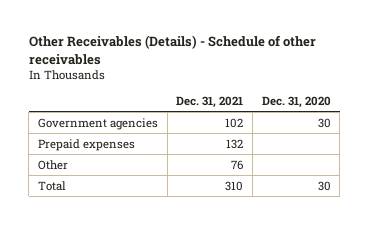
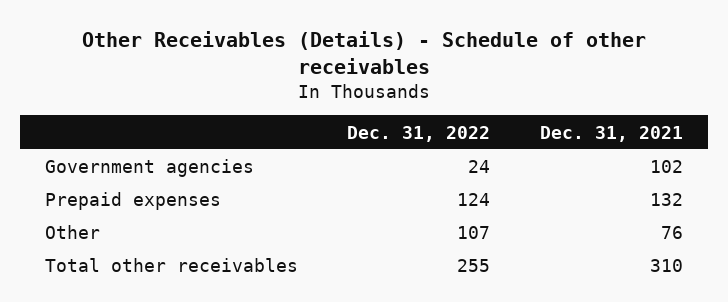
[261,95,331,108] Dec. 31, 2020 -> none
none -> [347,125,491,142] Dec. 31, 2022
[37,180,66,191] Total -> [44,258,298,273] Total other receivables

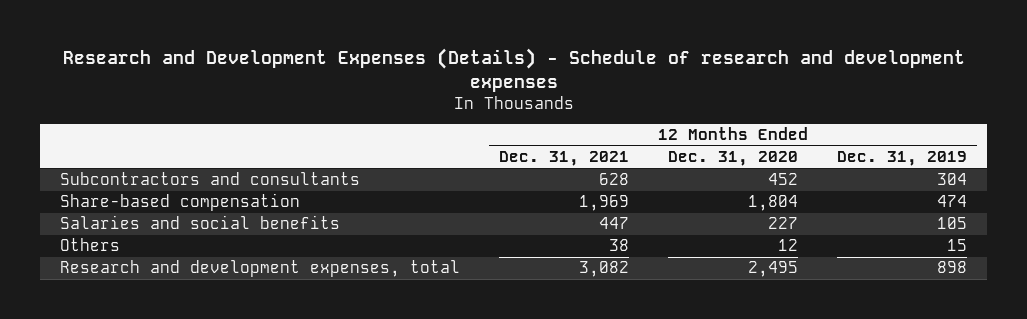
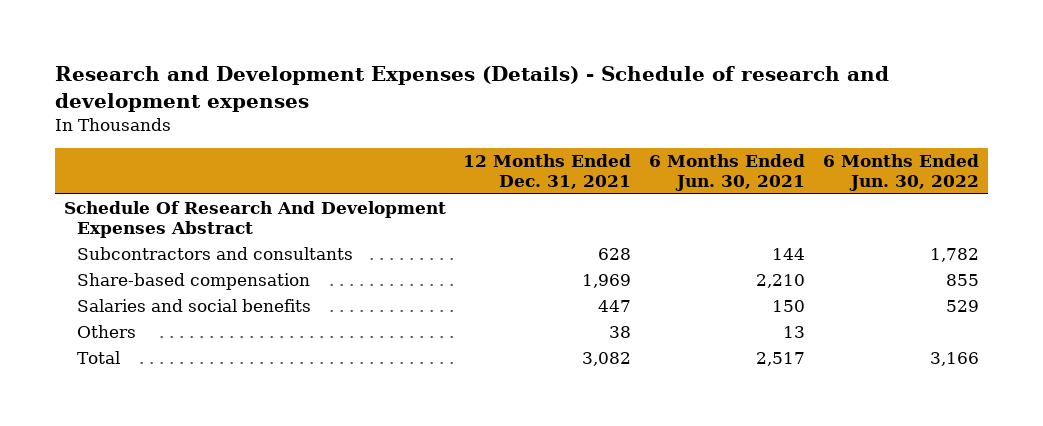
[668,151,799,167] Dec. 31, 2020 -> none
[837,151,968,167] Dec. 31, 2019 -> none
none -> [649,154,806,192] 6 Months Ended Jun. 30, 2021
none -> [822,154,979,192] 6 Months Ended Jun. 30, 2022
none -> [63,201,446,239] Schedule Of Research And Development Expenses Abstract
[59,260,460,278] Research and development expenses, total -> [77,351,121,365] Total

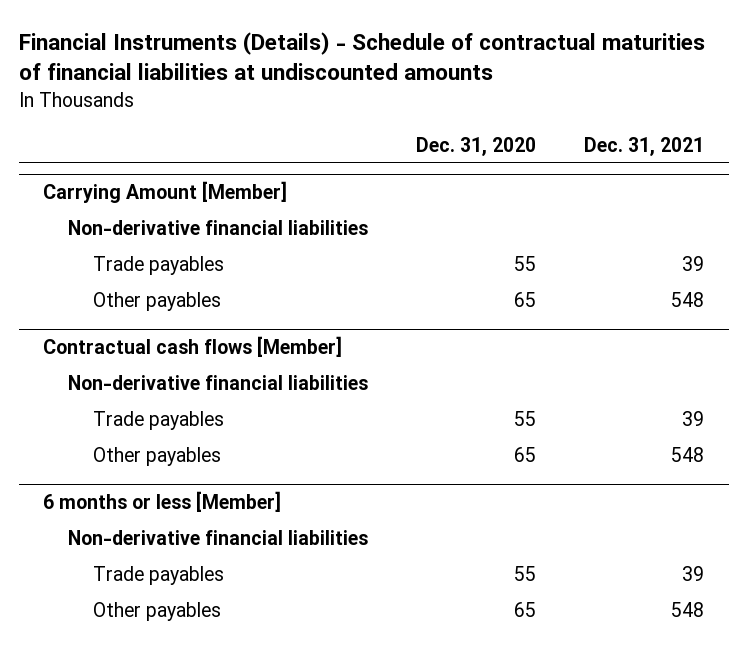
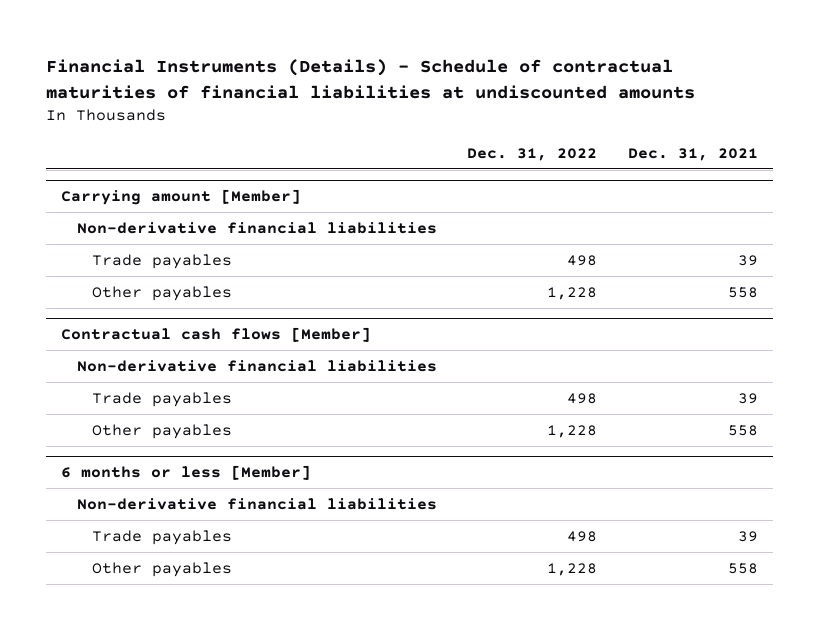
[416,136,537,156] Dec. 31, 2020 -> none
none -> [467,147,598,161] Dec. 31, 2022
[43,181,288,204] Carrying Amount [Member] -> [61,189,302,206] Carrying amount [Member]
[671,291,705,307] 548 -> [727,286,758,298] 558
[671,446,705,462] 548 -> [727,424,758,436] 558
[671,601,705,617] 548 -> [727,562,758,574] 558

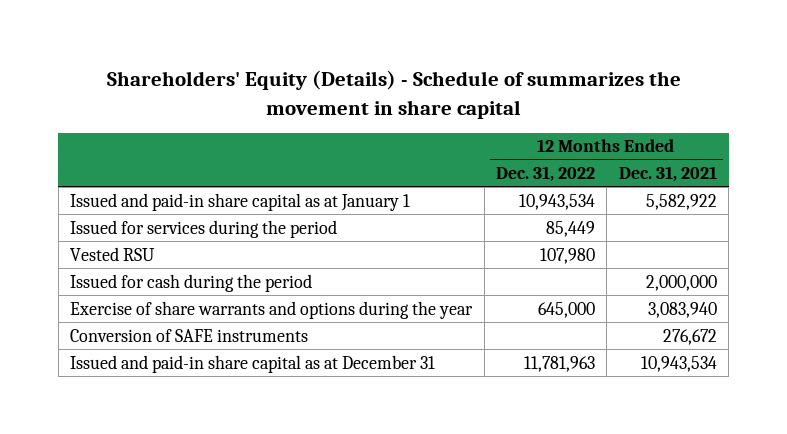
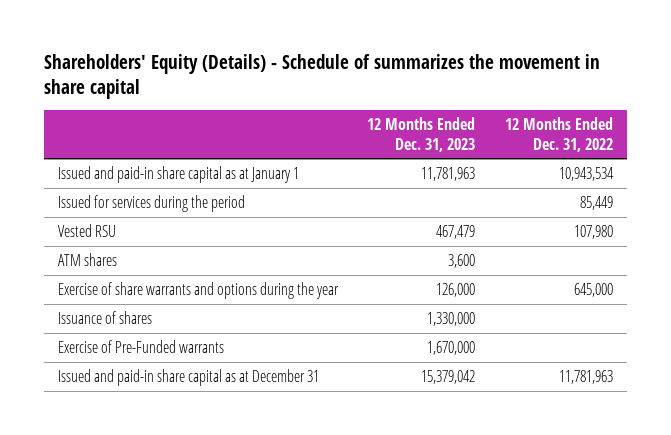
[618,166,717,183] Dec. 31, 2021 -> none
none -> [367,116,476,152] 12 Months Ended Dec. 31, 2023
[70,273,313,292] Issued for cash during the period -> [58,253,118,267] ATM shares
[70,328,309,342] Conversion of SAFE instruments -> none
none -> [58,311,153,325] Issuance of shares
none -> [58,340,225,354] Exercise of Pre-Funded warrants

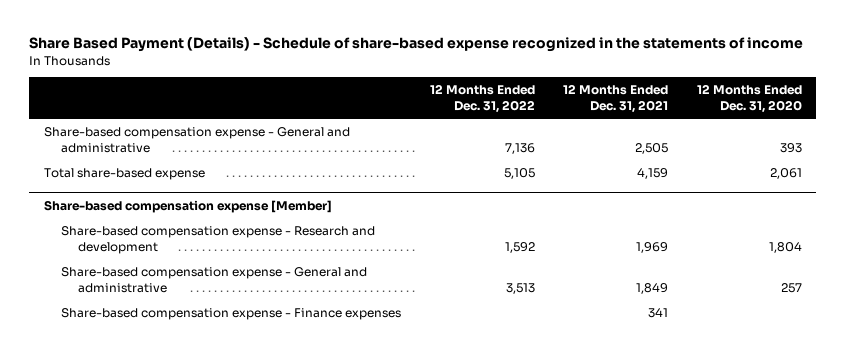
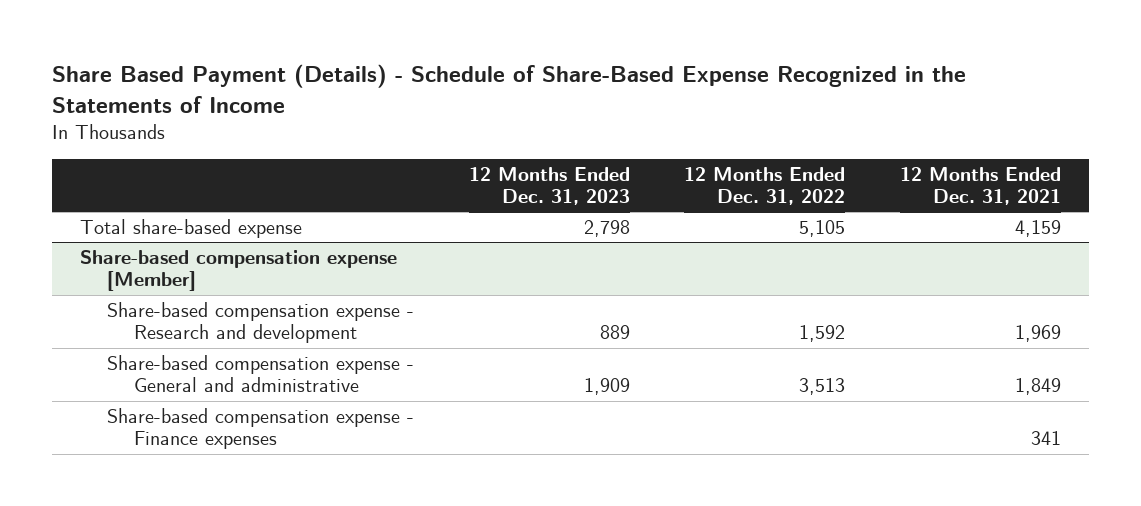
[29,37,804,53] Share Based Payment (Details) - Schedule of share-based expense recognized in the statements of income -> [52,64,967,113] Share Based Payment (Details) - Schedule of Share-Based Expense Recognized in the Statements of Income
[696,84,802,113] 12 Months Ended Dec. 31, 2020 -> none
none -> [468,166,630,206] 12 Months Ended Dec. 31, 2023
[43,127,350,153] Share-based compensation expense - General and administrative -> none

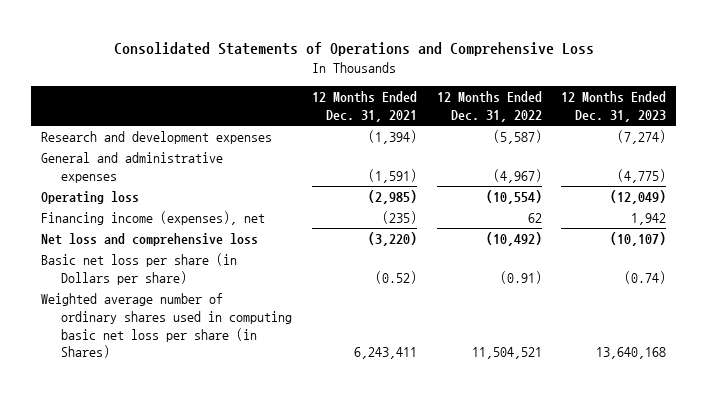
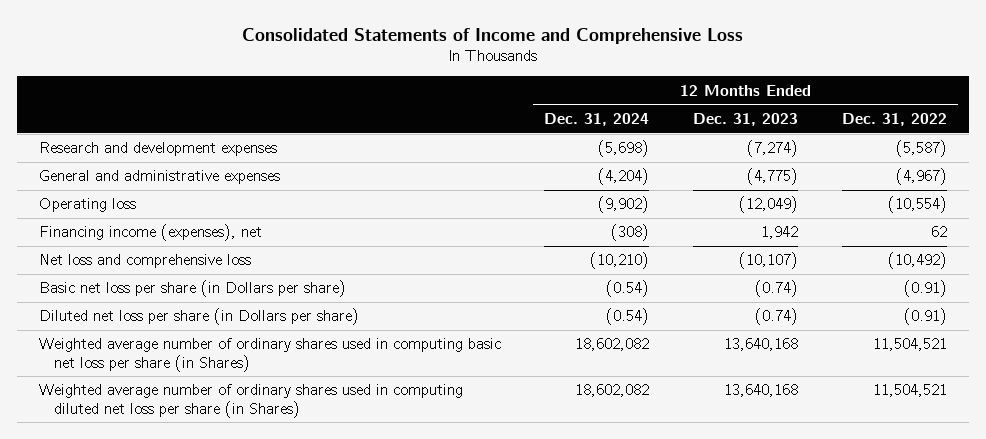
[113,42,594,57] Consolidated Statements of Operations and Comprehensive Loss -> [241,27,743,44] Consolidated Statements of Income and Comprehensive Loss
[312,91,418,123] 12 Months Ended Dec. 31, 2021 -> none
none -> [544,113,650,127] Dec. 31, 2024
none -> [38,308,359,326] Diluted net loss per share (in Dollars per share)
none -> [38,384,463,418] Weighted average number of ordinary shares used in computing diluted net loss per share (in Shares)

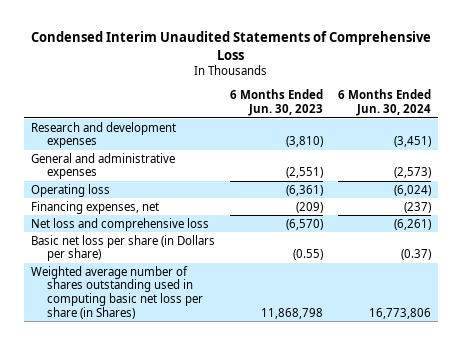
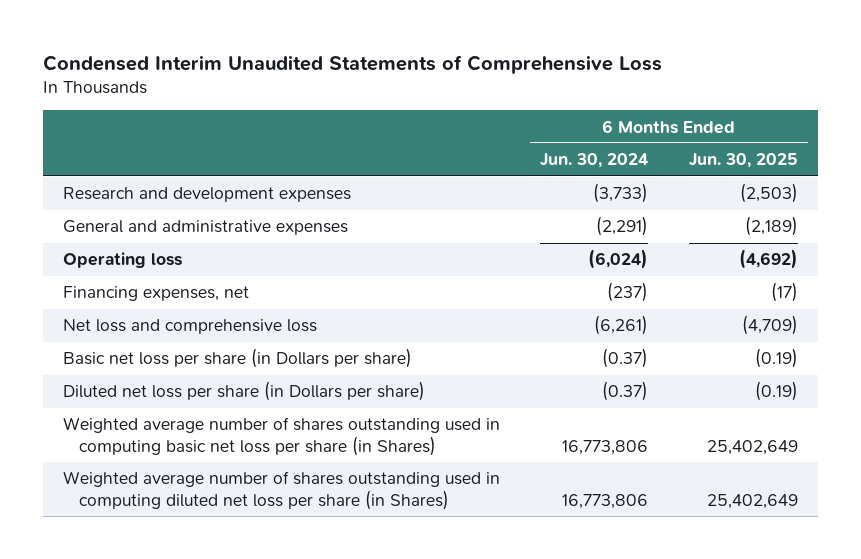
[230,89,324,117] 6 Months Ended Jun. 30, 2023 -> none
none -> [688,153,798,169] Jun. 30, 2025
[393,136,431,148] (3,451) -> [593,183,649,204] (3,733)
[393,167,431,179] (2,573) -> [596,216,649,237] (2,291)
none -> [63,381,426,402] Diluted net loss per share (in Dollars per share)
none -> [63,471,501,510] Weighted average number of shares outstanding used in computing diluted net loss per share (in Shares)

